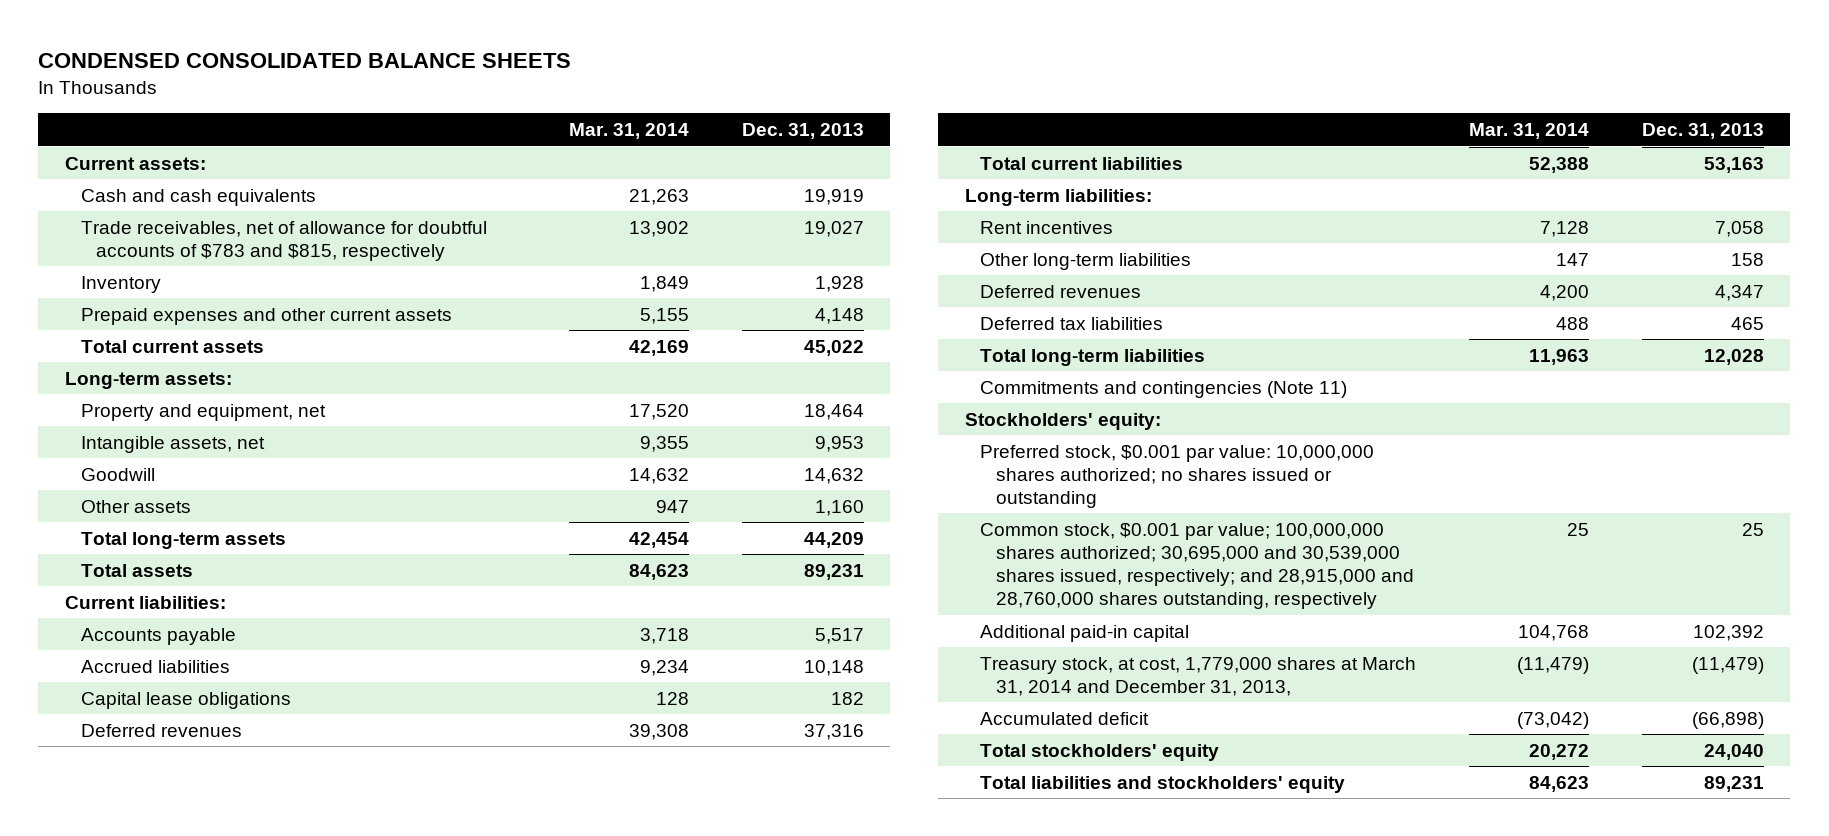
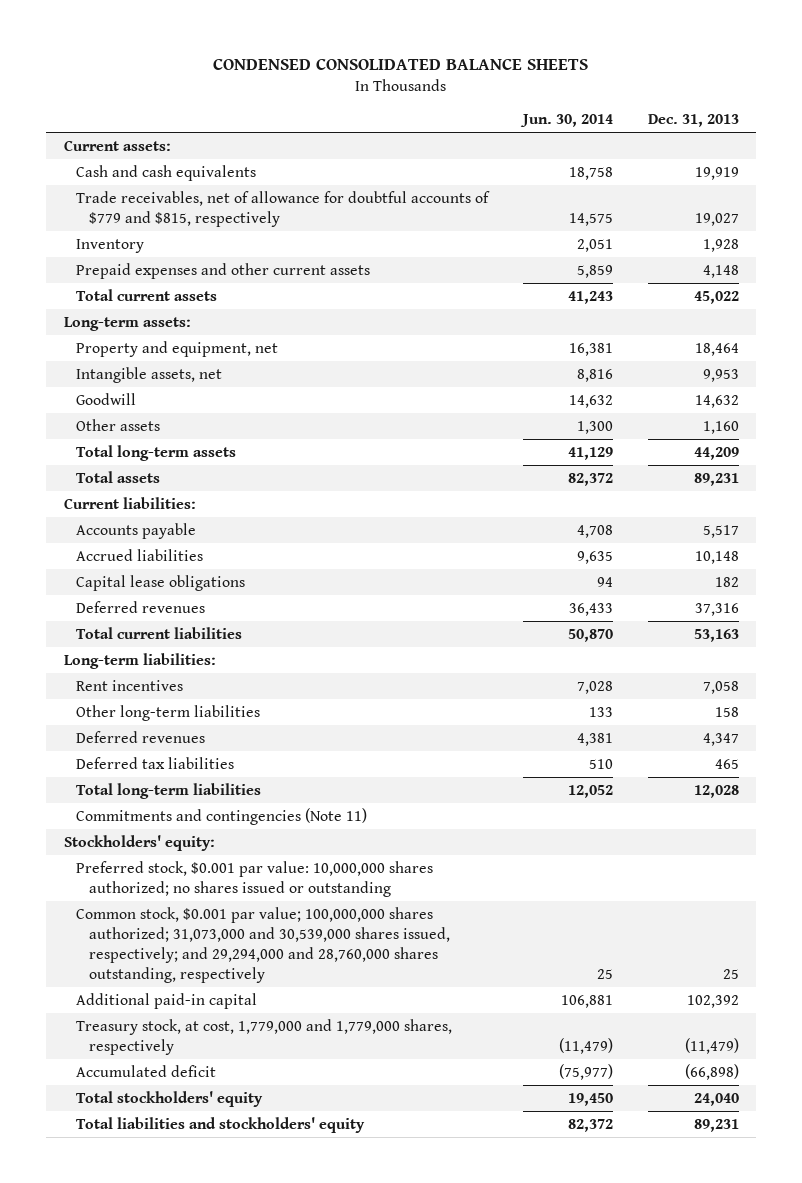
[569,123,690,140] Mar. 31, 2014 -> none
none -> [519,114,613,128] Jun. 30, 2014
[80,220,487,261] Trade receivables, net of allowance for doubtful accounts of $783 and $815, respectively -> [76,190,491,227] Trade receivables, net of allowance for doubtful accounts of $779 and $815, respectively
[980,522,1415,610] Common stock, $0.001 par value; 100,000,000 shares authorized; 30,695,000 and 30,539,000 shares issued, respectively; and 28,915,000 and 28,760,000 shares outstanding, respectively -> [76,906,450,983] Common stock, $0.001 par value; 100,000,000 shares authorized; 31,073,000 and 30,539,000 shares issued, respectively; and 29,294,000 and 28,760,000 shares outstanding, respectively
[980,656,1417,696] Treasury stock, at cost, 1,779,000 shares at March 31, 2014 and December 31, 2013, -> [76,1018,453,1055] Treasury stock, at cost, 1,779,000 and 1,779,000 shares, respectively

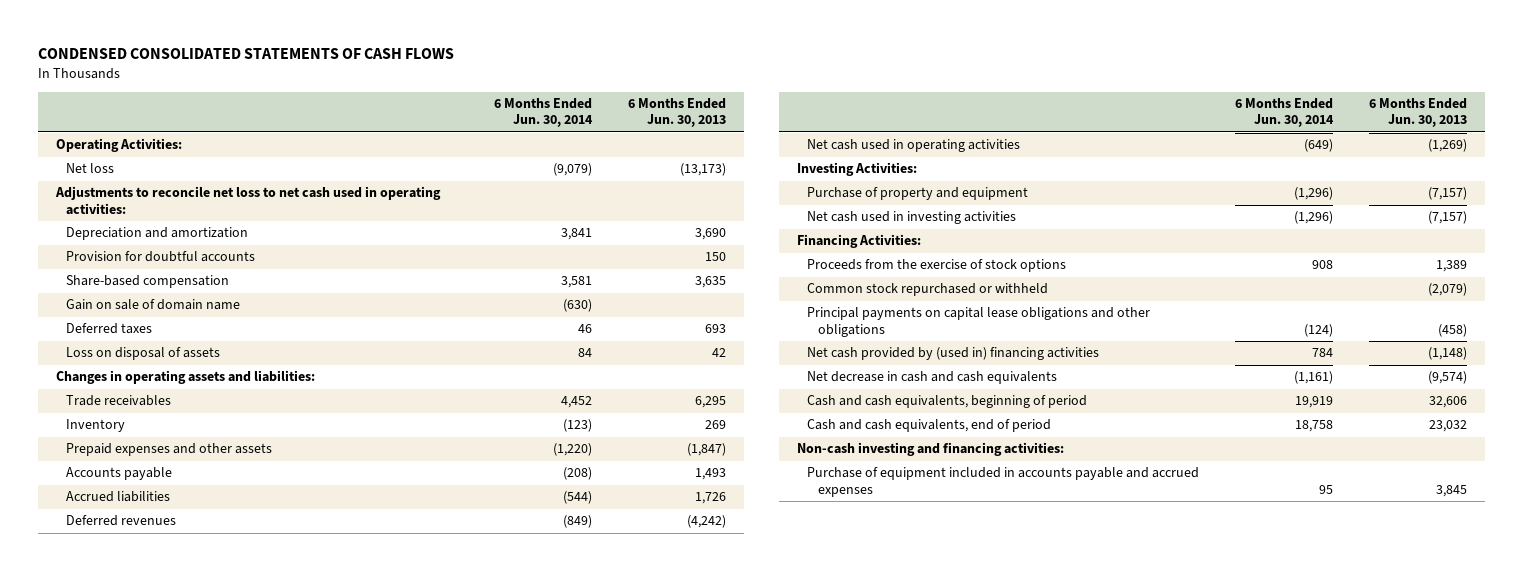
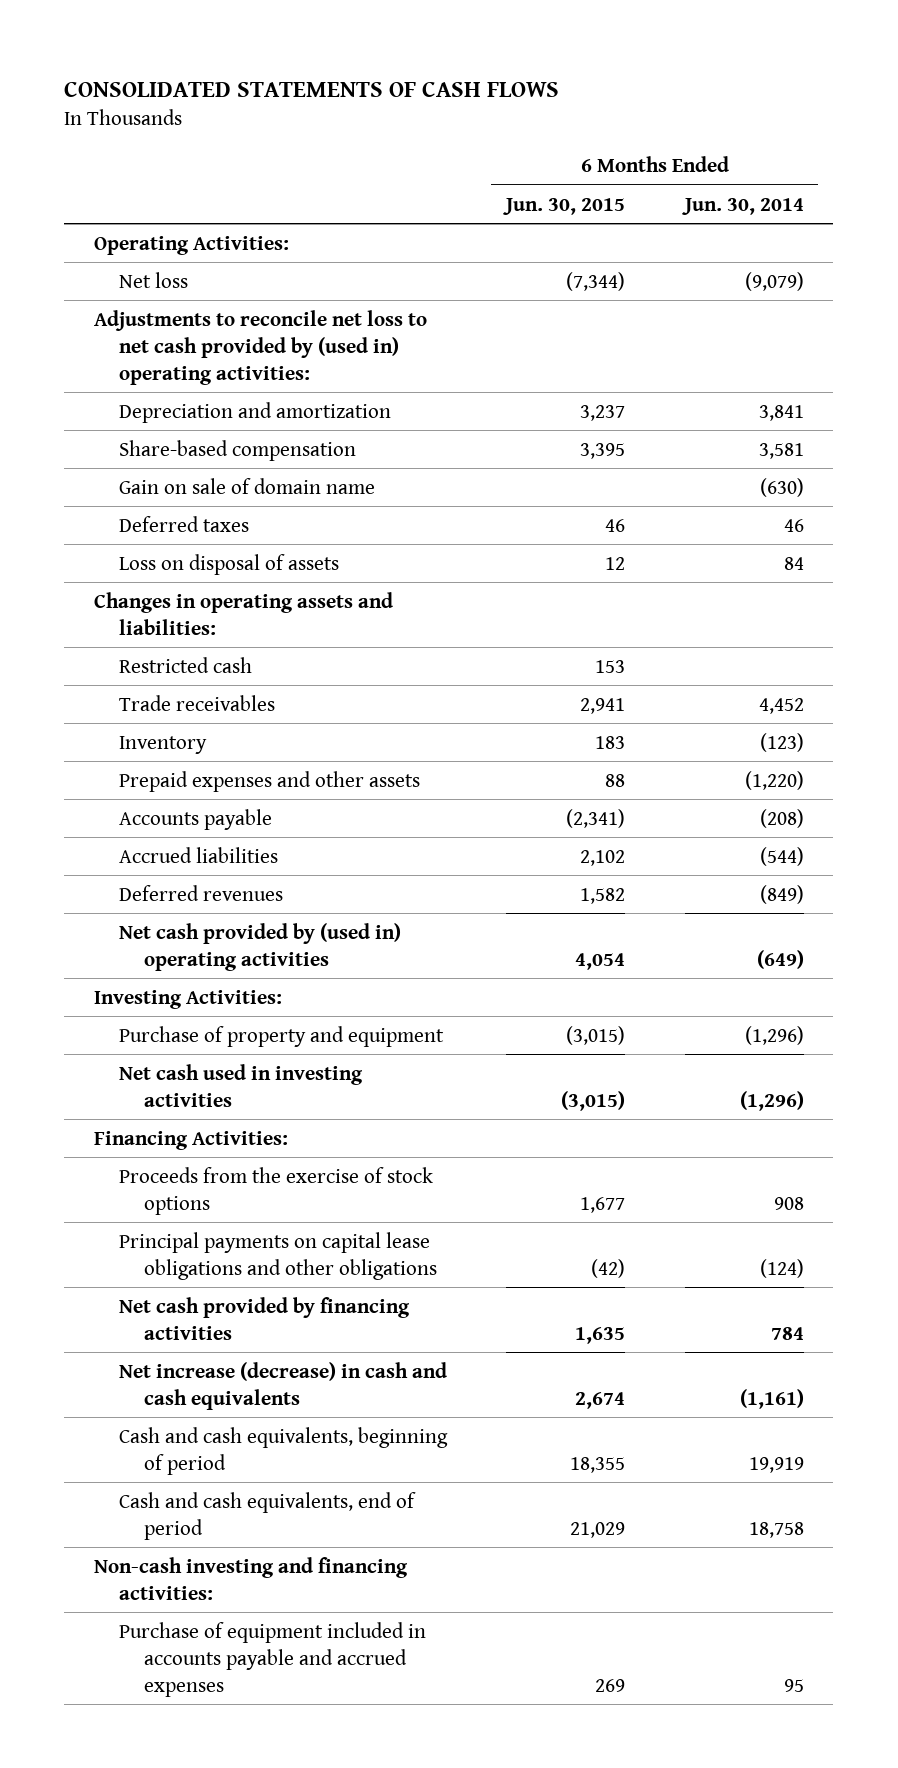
[37,48,454,60] CONDENSED CONSOLIDATED STATEMENTS OF CASH FLOWS -> [64,82,560,98] CONSOLIDATED STATEMENTS OF CASH FLOWS
[628,98,727,128] 6 Months Ended Jun. 30, 2013 -> none
none -> [503,197,626,215] Jun. 30, 2015
[54,186,441,215] Adjustments to reconcile net loss to net cash used in operating activities: -> [94,309,428,385] Adjustments to reconcile net loss to net cash provided by (used in) operating activities:
[66,251,256,263] Provision for doubtful accounts -> none
none -> [119,656,253,673] Restricted cash
[807,139,1021,153] Net cash used in operating activities -> [119,922,402,971] Net cash provided by (used in) operating activities
[807,283,1049,297] Common stock repurchased or withheld -> none
[807,347,1100,361] Net cash provided by (used in) financing activities -> [119,1296,411,1340] Net cash provided by financing activities
[807,371,1058,385] Net decrease in cash and cash equivalents -> [119,1361,448,1410] Net increase (decrease) in cash and cash equivalents

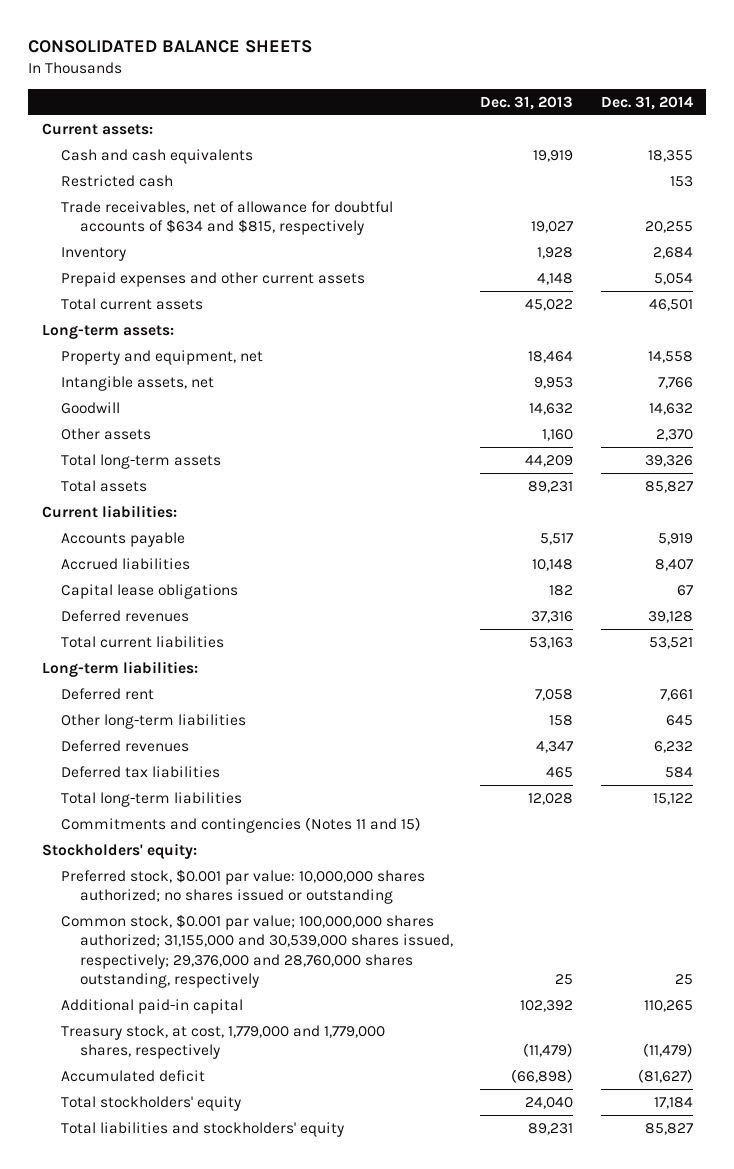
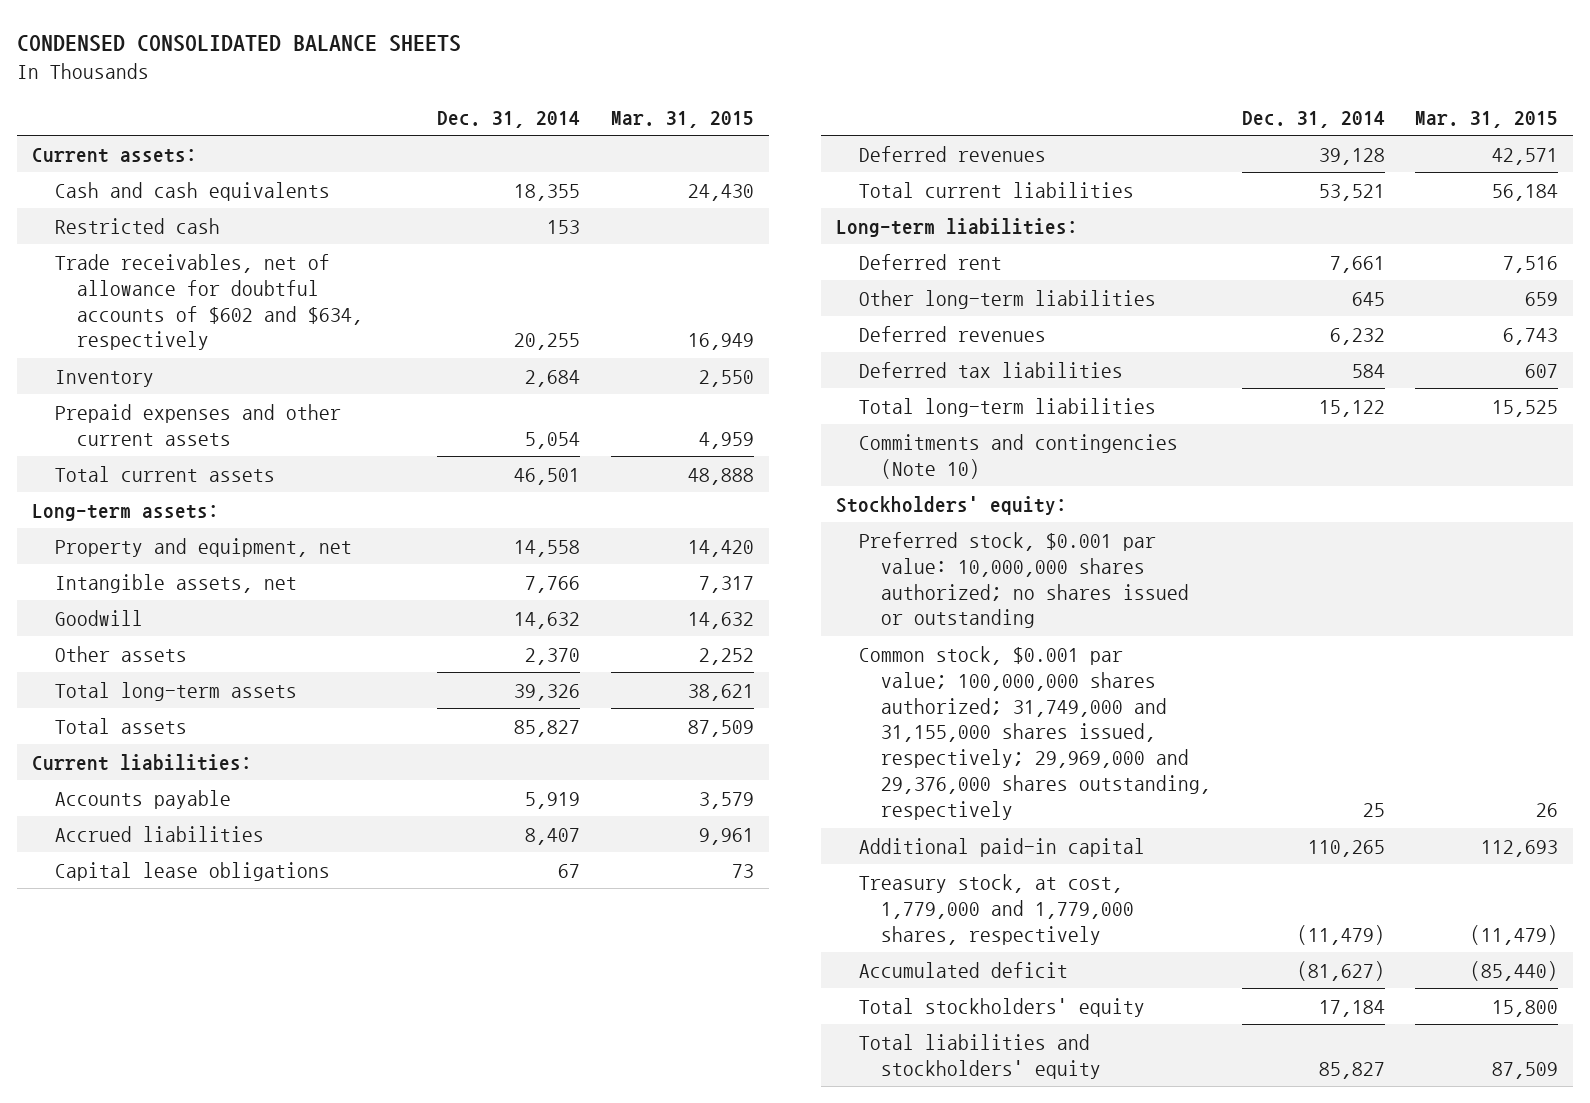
[27,40,312,54] CONSOLIDATED BALANCE SHEETS -> [17,34,462,52] CONDENSED CONSOLIDATED BALANCE SHEETS
[480,95,574,110] Dec. 31, 2013 -> none
none -> [610,110,754,128] Mar. 31, 2015
[60,200,393,236] Trade receivables, net of allowance for doubtful accounts of $634 and $815, respectively -> [54,253,364,351] Trade receivables, net of allowance for doubtful accounts of $602 and $634, respectively
[60,816,421,833] Commitments and contingencies (Notes 11 and 15) -> [858,433,1178,479] Commitments and contingencies (Note 10)
[60,913,453,989] Common stock, $0.001 par value; 100,000,000 shares authorized; 31,155,000 and 30,539,000 shares issued, respectively; 29,376,000 and 28,760,000 shares outstanding, respectively -> [858,645,1212,821] Common stock, $0.001 par value; 100,000,000 shares authorized; 31,749,000 and 31,155,000 shares issued, respectively; 29,969,000 and 29,376,000 shares outstanding, respectively

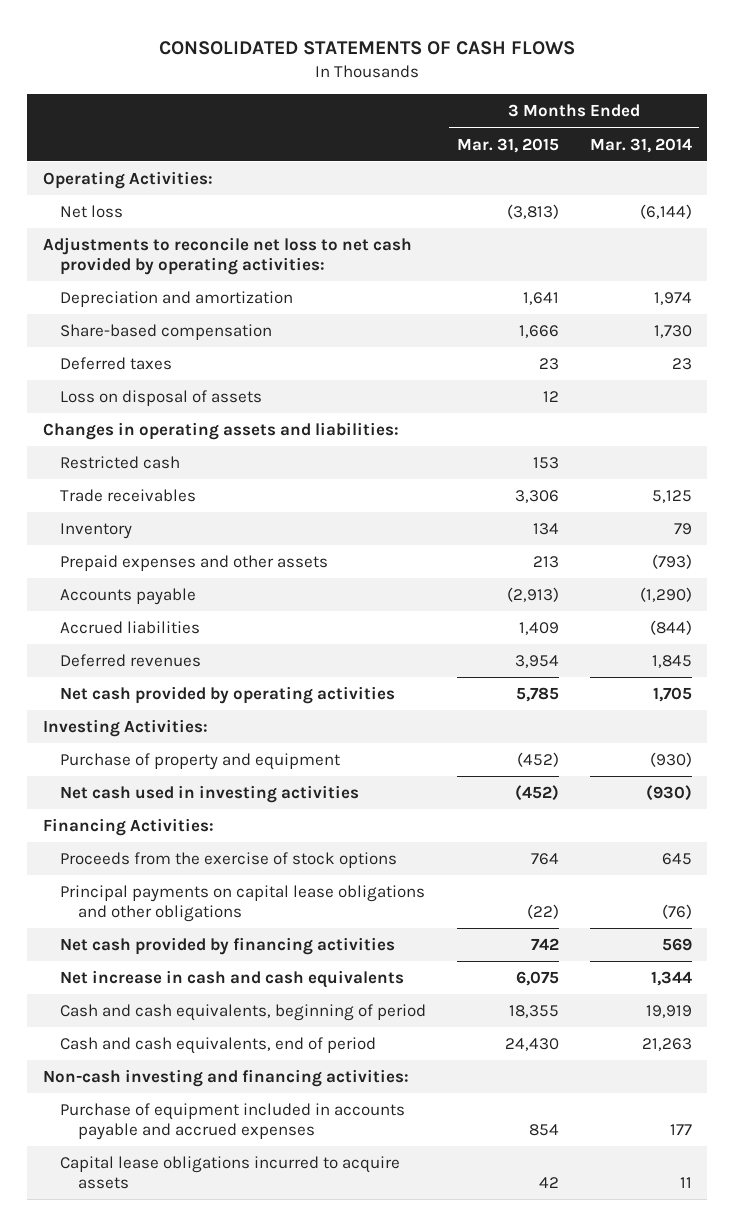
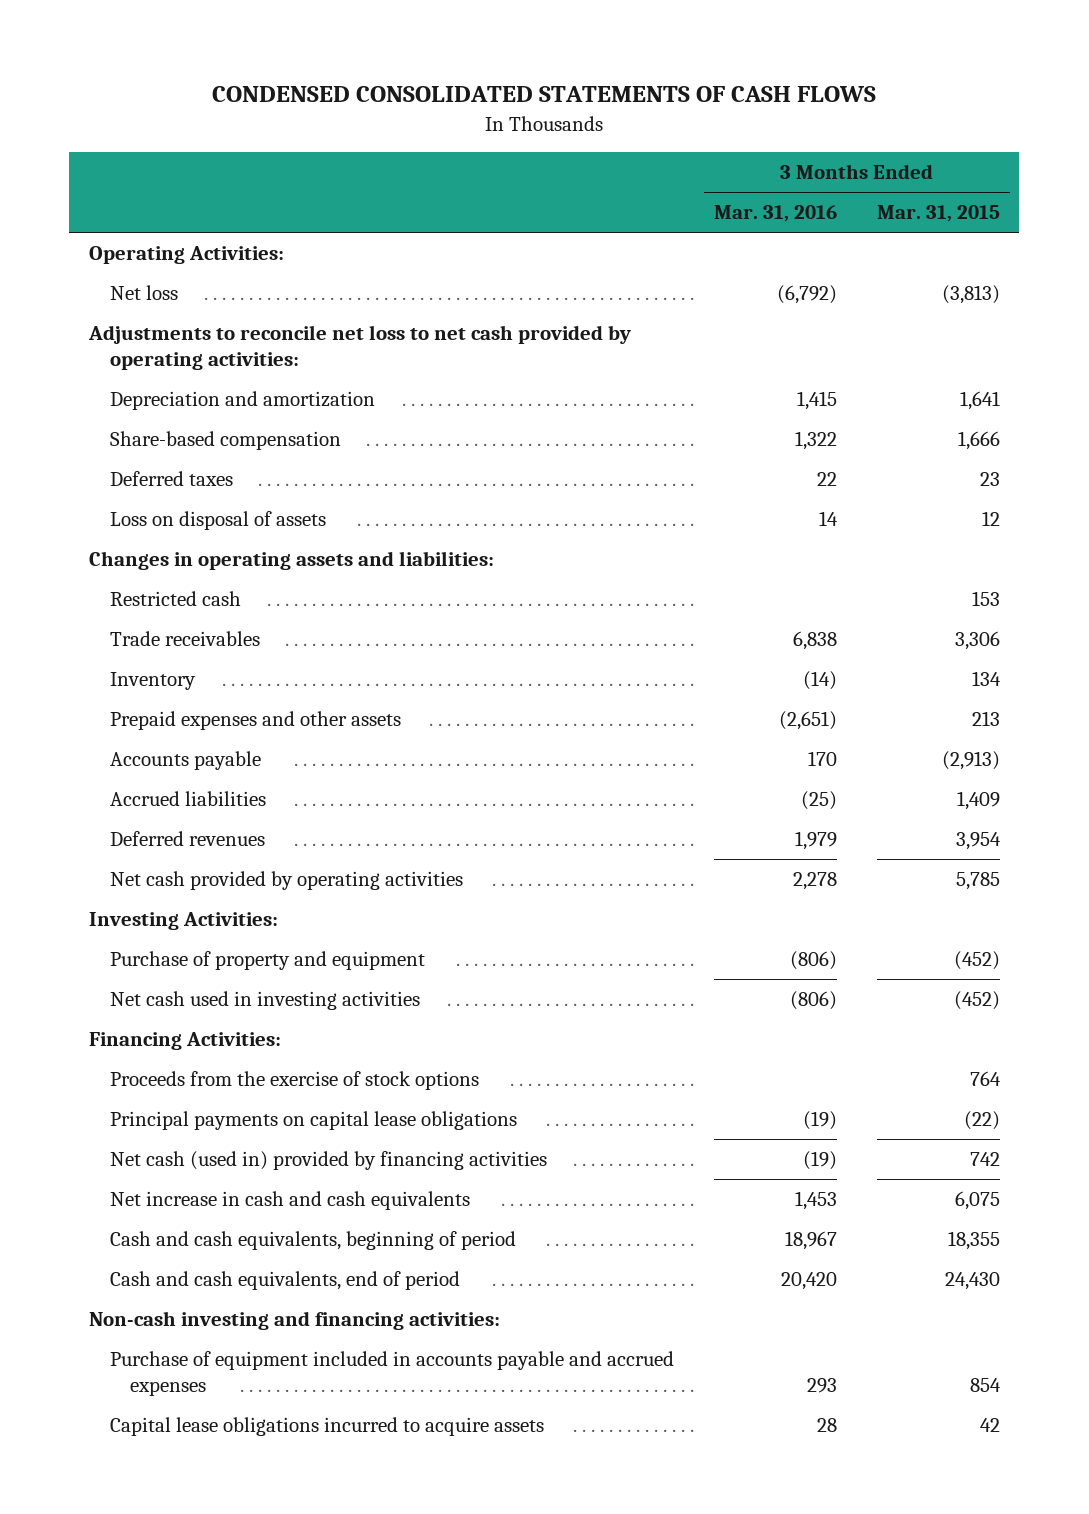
[159,40,576,55] CONSOLIDATED STATEMENTS OF CASH FLOWS -> [212,86,877,103] CONDENSED CONSOLIDATED STATEMENTS OF CASH FLOWS
[589,137,692,153] Mar. 31, 2014 -> none
none -> [713,205,837,223] Mar. 31, 2016
[60,885,426,922] Principal payments on capital lease obligations and other obligations -> [109,1111,517,1131] Principal payments on capital lease obligations
[60,937,396,956] Net cash provided by financing activities -> [109,1151,547,1171] Net cash (used in) provided by financing activities

